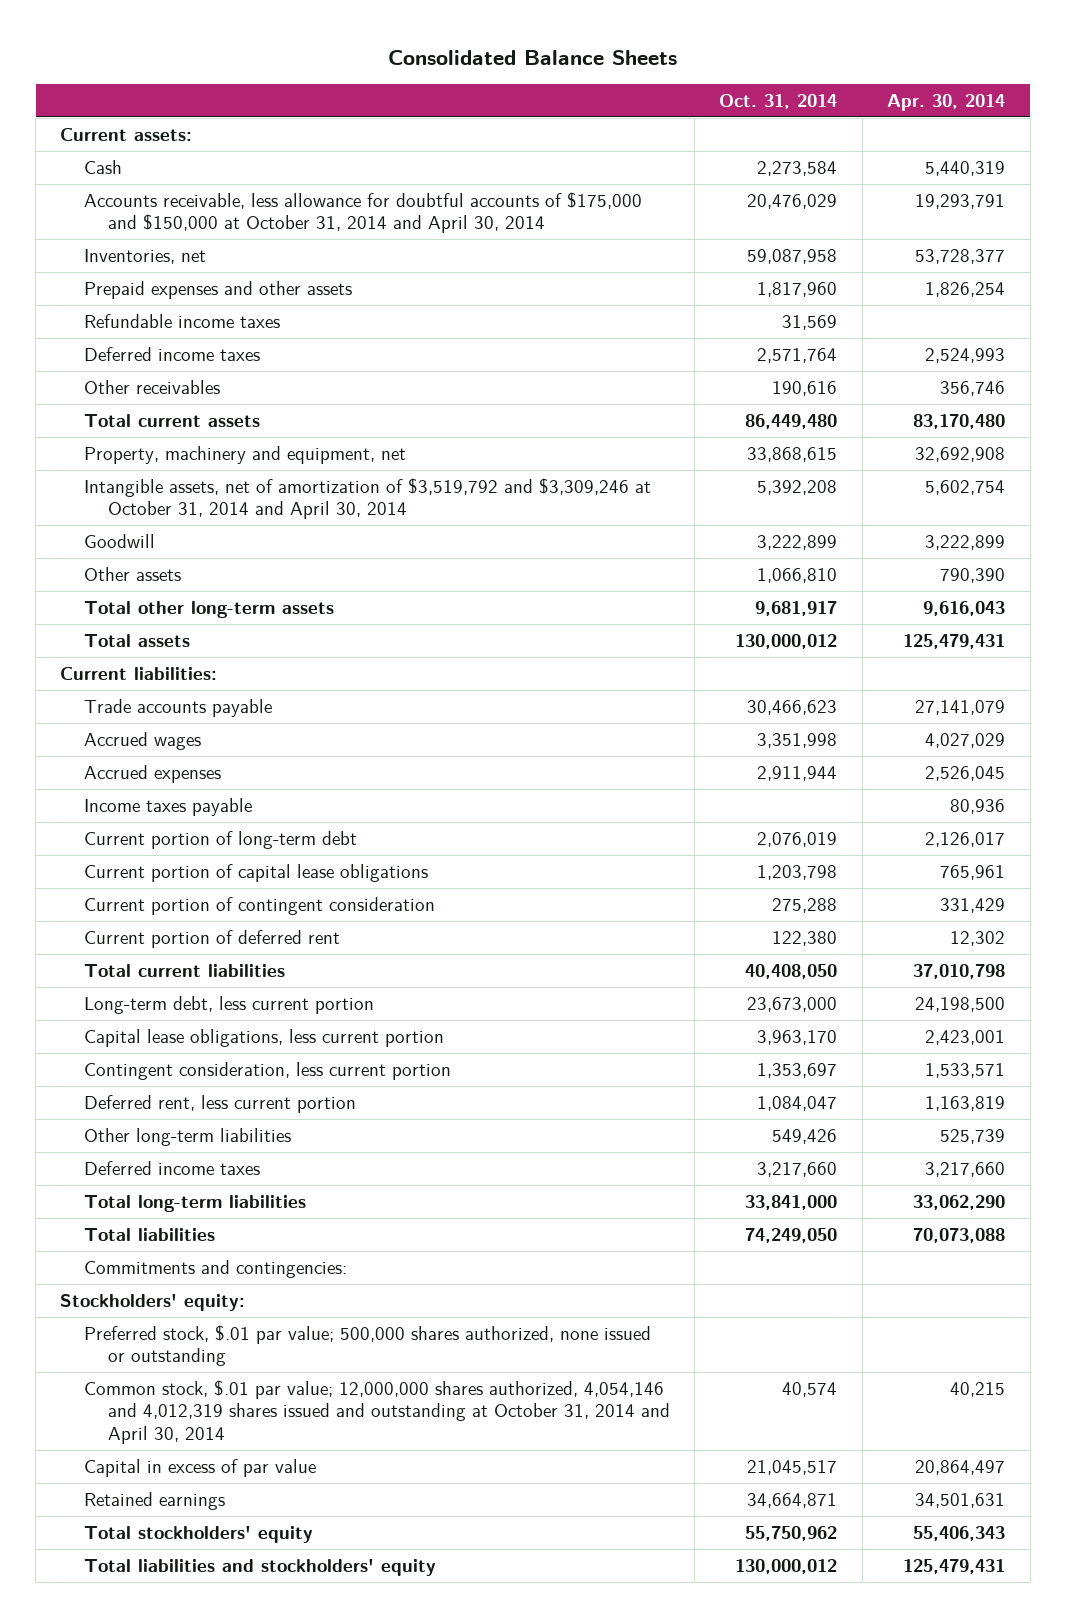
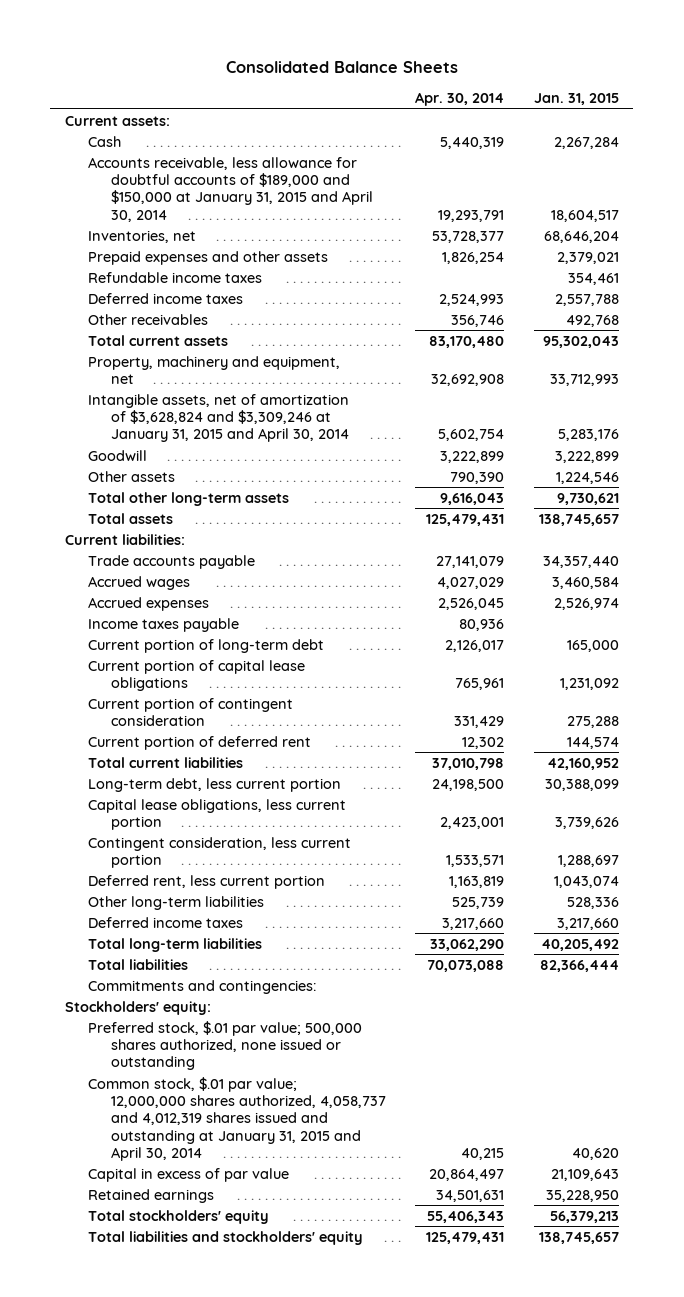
[719,93,838,109] Oct. 31, 2014 -> none
none -> [533,93,619,106] Jan. 31, 2015
[84,192,643,234] Accounts receivable, less allowance for doubtful accounts of $175,000 and $150,000 at October 31, 2014 and April 30, 2014 -> [88,156,374,222] Accounts receivable, less allowance for doubtful accounts of $189,000 and $150,000 at January 31, 2015 and April 30, 2014
[84,478,652,520] Intangible assets, net of amortization of $3,519,792 and $3,309,246 at October 31, 2014 and April 30, 2014 -> [88,393,350,443] Intangible assets, net of amortization of $3,628,824 and $3,309,246 at January 31, 2015 and April 30, 2014
[84,1380,670,1444] Common stock, $.01 par value; 12,000,000 shares authorized, 4,054,146 and 4,012,319 shares issued and outstanding at October 31, 2014 and April 30, 2014 -> [88,1076,387,1162] Common stock, $.01 par value; 12,000,000 shares authorized, 4,058,737 and 4,012,319 shares issued and outstanding at January 31, 2015 and April 30, 2014

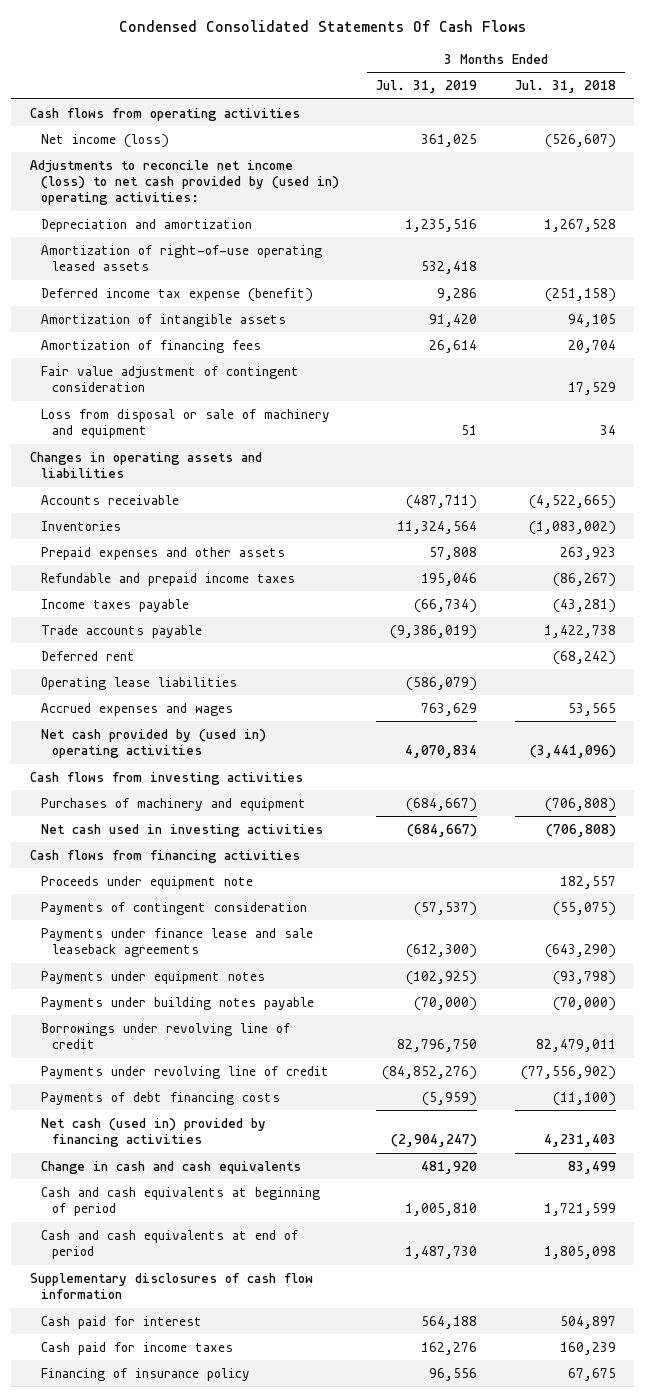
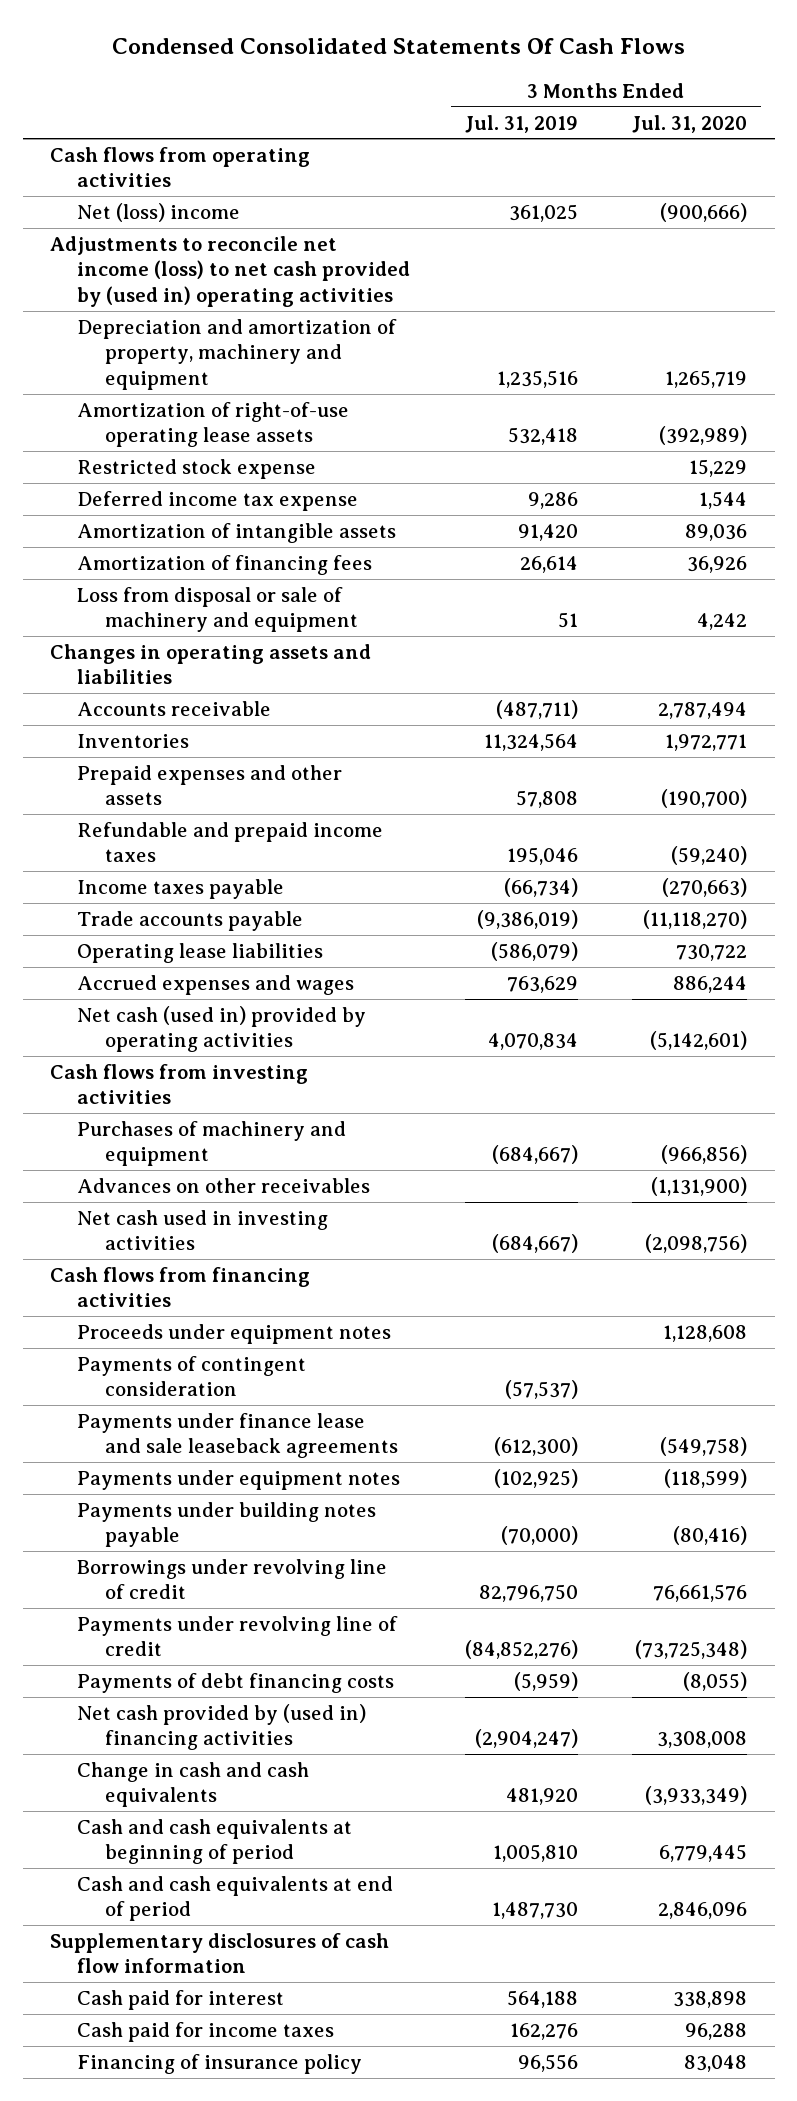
[514,80,616,94] Jul. 31, 2018 -> none
none -> [632,114,748,133] Jul. 31, 2020
[41,133,170,148] Net income (loss) -> [77,202,241,222] Net (loss) income
[29,159,340,206] Adjustments to reconcile net income (loss) to net cash provided by (used in) operating activities: -> [49,235,411,307] Adjustments to reconcile net income (loss) to net cash provided by (used in) operating activities
[41,218,253,232] Depreciation and amortization -> [77,318,398,390] Depreciation and amortization of property, machinery and equipment
[41,244,323,272] Amortization of right-of-use operating leased assets -> [77,401,350,448] Amortization of right-of-use operating lease assets
none -> [77,458,317,479] Restricted stock expense
[41,287,314,302] Deferred income tax expense (benefit) -> [77,490,359,511] Deferred income tax expense
[41,365,300,393] Fair value adjustment of contingent consideration -> none
[41,650,136,661] Deferred rent -> none
[41,728,267,759] Net cash provided by (used in) operating activities -> [77,1005,367,1053] Net cash (used in) provided by operating activities
none -> [77,1177,371,1193] Advances on other receivables
[41,875,254,889] Proceeds under equipment note -> [77,1323,392,1344] Proceeds under equipment notes
[41,1117,267,1148] Net cash (used in) provided by financing activities -> [77,1703,367,1751] Net cash provided by (used in) financing activities

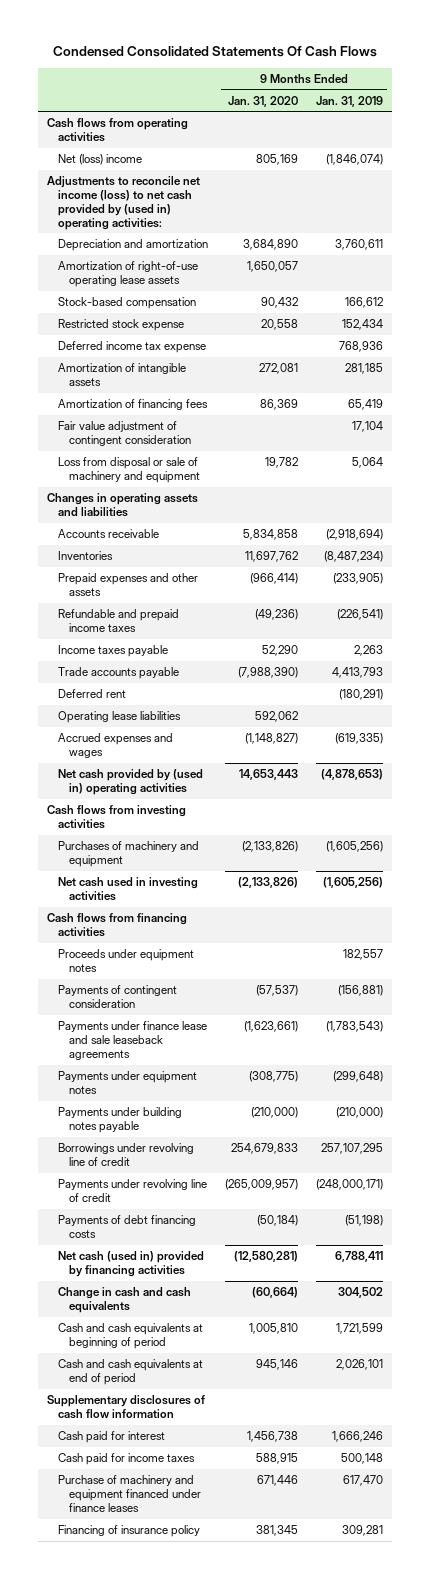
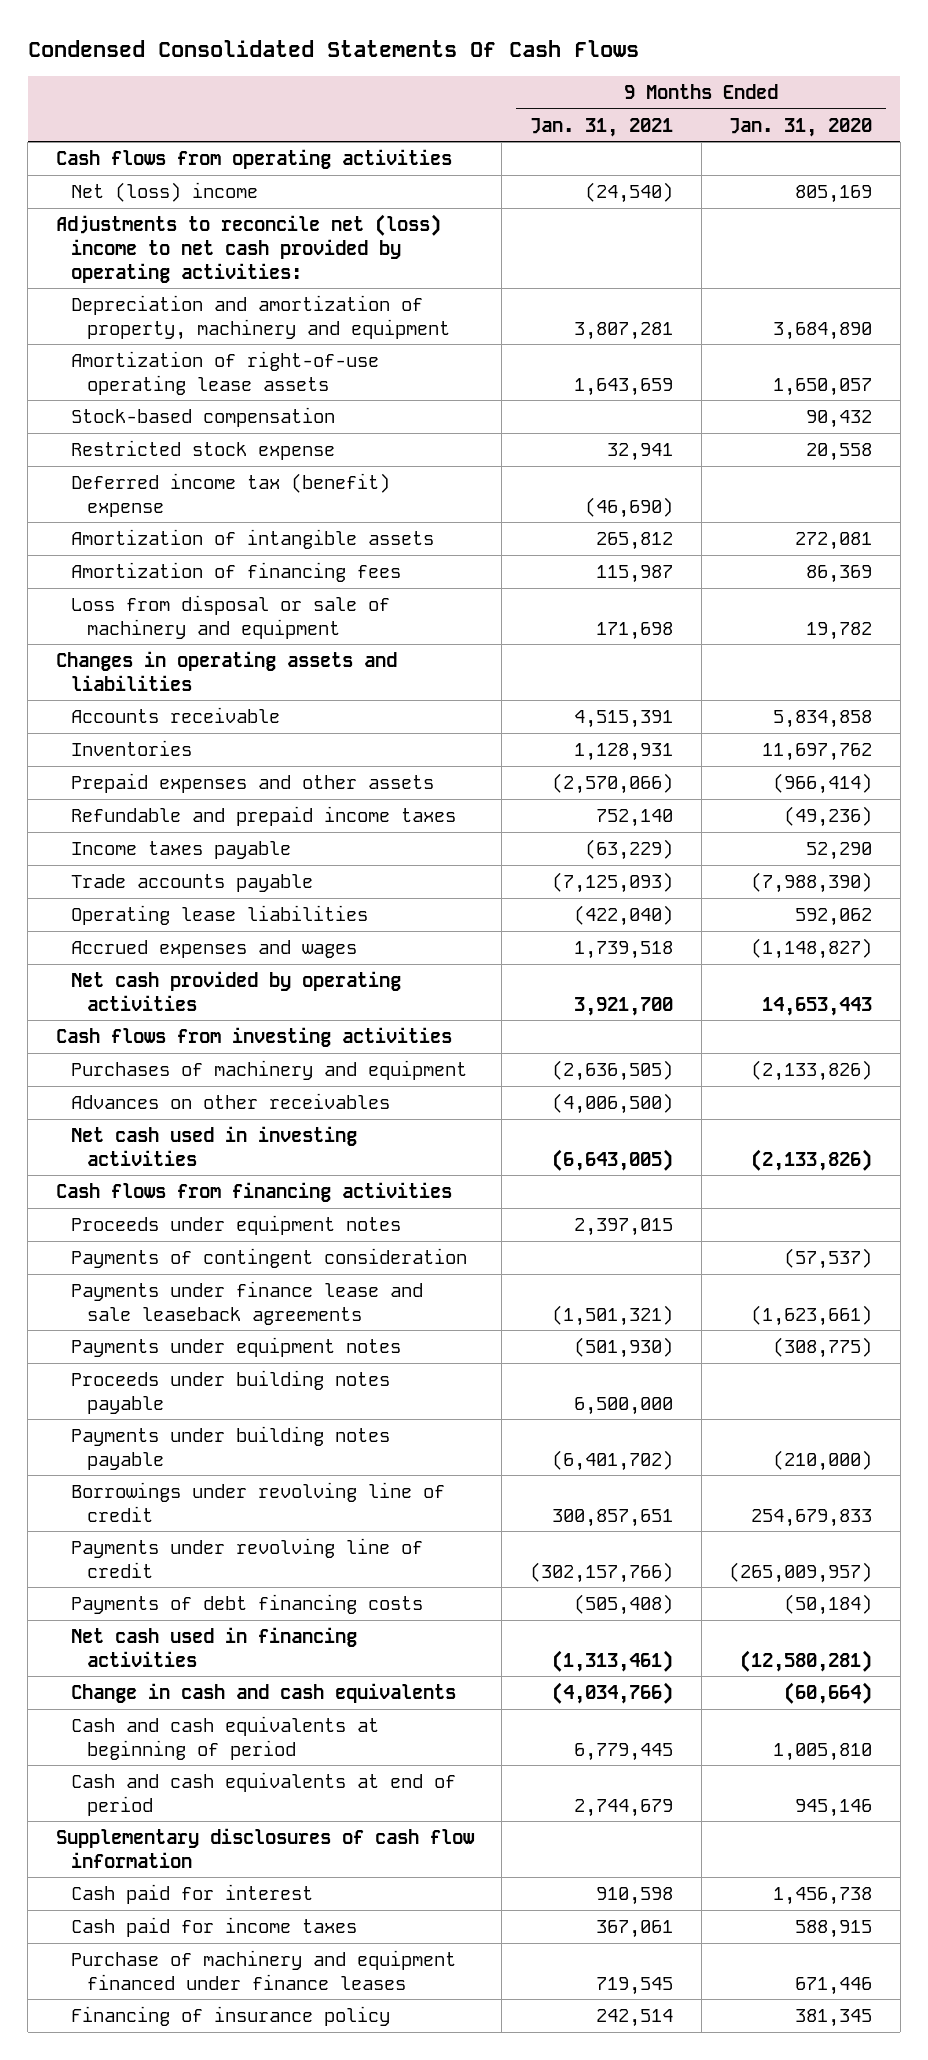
[315,95,383,107] Jan. 31, 2019 -> none
none -> [529,117,673,137] Jan. 31, 2021
[46,176,200,230] Adjustments to reconcile net income (loss) to net cash provided by (used in) operating activities: -> [55,213,441,283] Adjustments to reconcile net (loss) income to net cash provided by operating activities:
[57,239,208,252] Depreciation and amortization -> [71,294,450,340] Depreciation and amortization of property, machinery and equipment
[57,341,206,354] Deferred income tax expense -> [71,472,391,517] Deferred income tax (benefit) expense
[57,421,192,447] Fair value adjustment of contingent consideration -> none
[57,689,126,699] Deferred rent -> none
[57,769,203,796] Net cash provided by (used in) operating activities -> [71,970,402,1011] Net cash provided by operating activities
none -> [71,1092,391,1109] Advances on other receivables
none -> [71,1369,391,1414] Proceeds under building notes payable
[57,1251,204,1278] Net cash (used in) provided by financing activities -> [71,1626,358,1667] Net cash used in financing activities

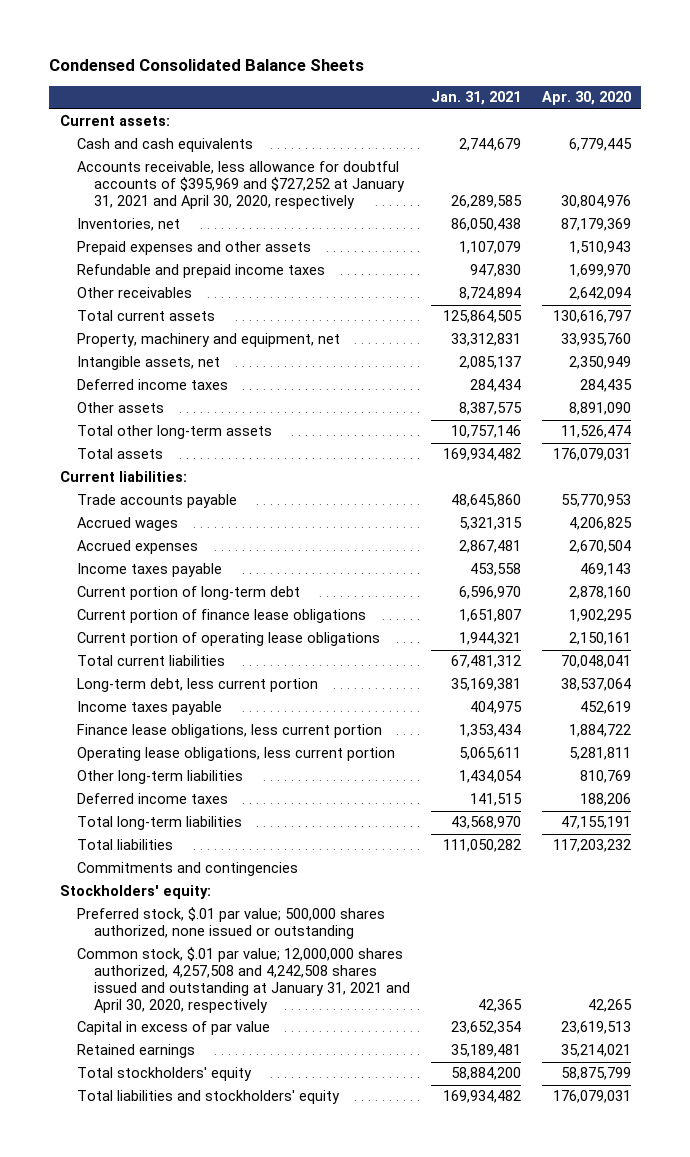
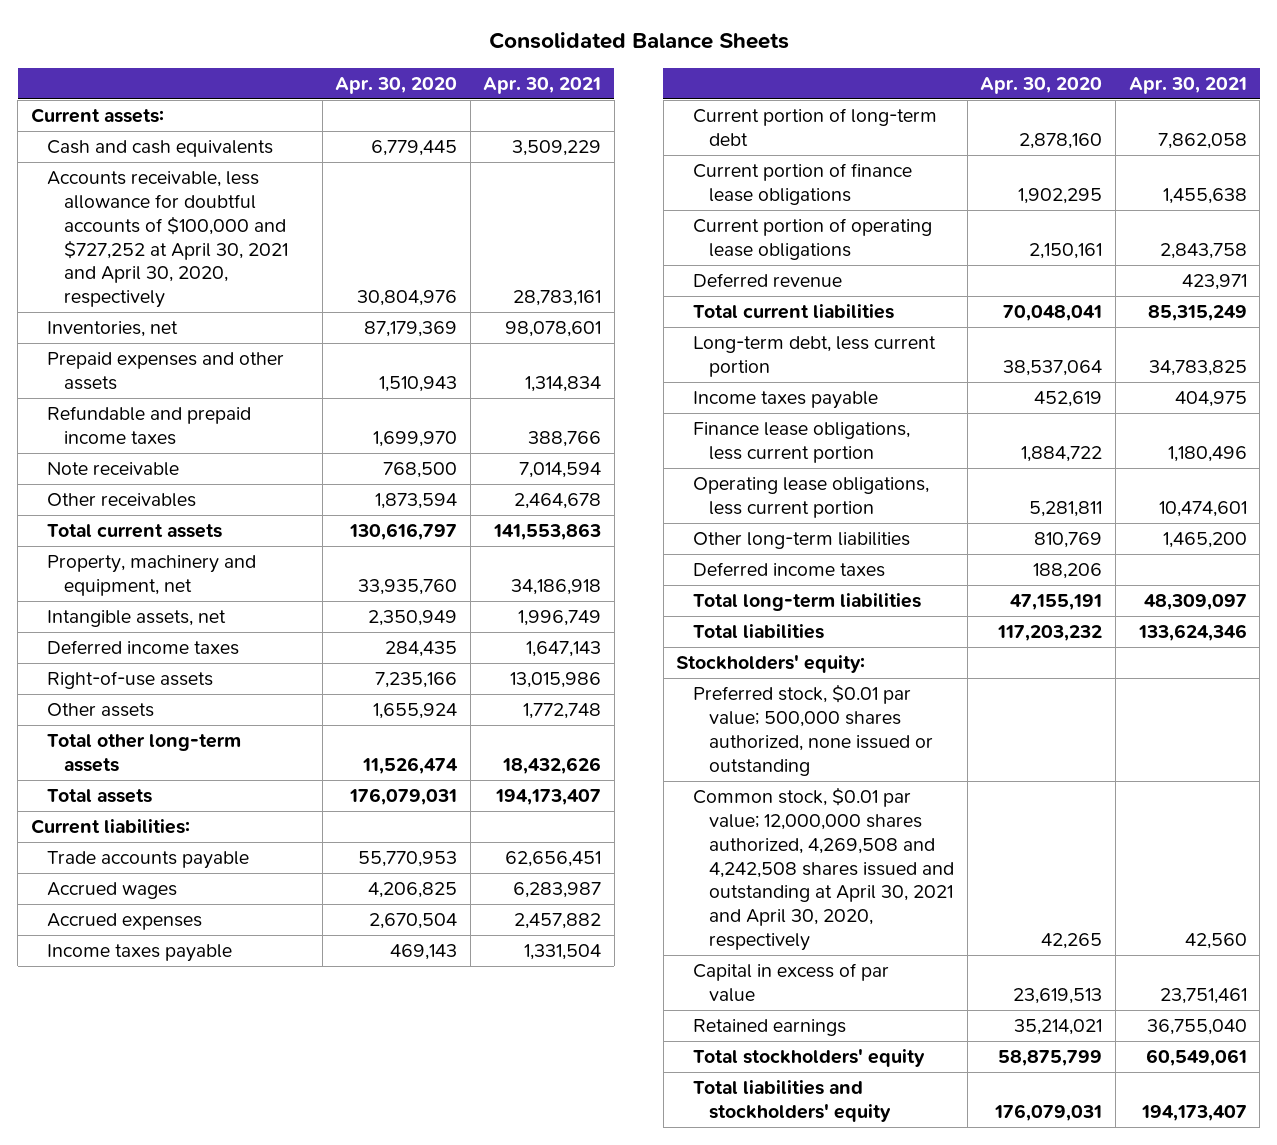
[49,59,365,72] Condensed Consolidated Balance Sheets -> [488,32,789,50] Consolidated Balance Sheets
[430,91,521,106] Jan. 31, 2021 -> none
none -> [483,76,602,94] Apr. 30, 2021
[76,161,405,210] Accounts receivable, less allowance for doubtful accounts of $395,969 and $727,252 at January 31, 2021 and April 30, 2020, respectively -> [47,171,289,309] Accounts receivable, less allowance for doubtful accounts of $100,000 and $727,252 at April 30, 2021 and April 30, 2020, respectively
none -> [47,462,180,477] Note receivable
[568,287,631,301] 2,642,094 -> [375,493,458,510] 1,873,594
none -> [47,671,214,690] Right-of-use assets
[568,402,631,416] 8,891,090 -> [373,703,458,720] 1,655,924
none -> [692,273,842,288] Deferred revenue
[76,862,298,877] Commitments and contingencies -> none
[76,907,385,940] Preferred stock, $.01 par value; 500,000 shares authorized, none issued or outstanding -> [692,684,934,776] Preferred stock, $0.01 par value; 500,000 shares authorized, none issued or outstanding
[76,947,410,1014] Common stock, $.01 par value; 12,000,000 shares authorized, 4,257,508 and 4,242,508 shares issued and outstanding at January 31, 2021 and April 30, 2020, respectively -> [692,787,955,952] Common stock, $0.01 par value; 12,000,000 shares authorized, 4,269,508 and 4,242,508 shares issued and outstanding at April 30, 2021 and April 30, 2020, respectively

